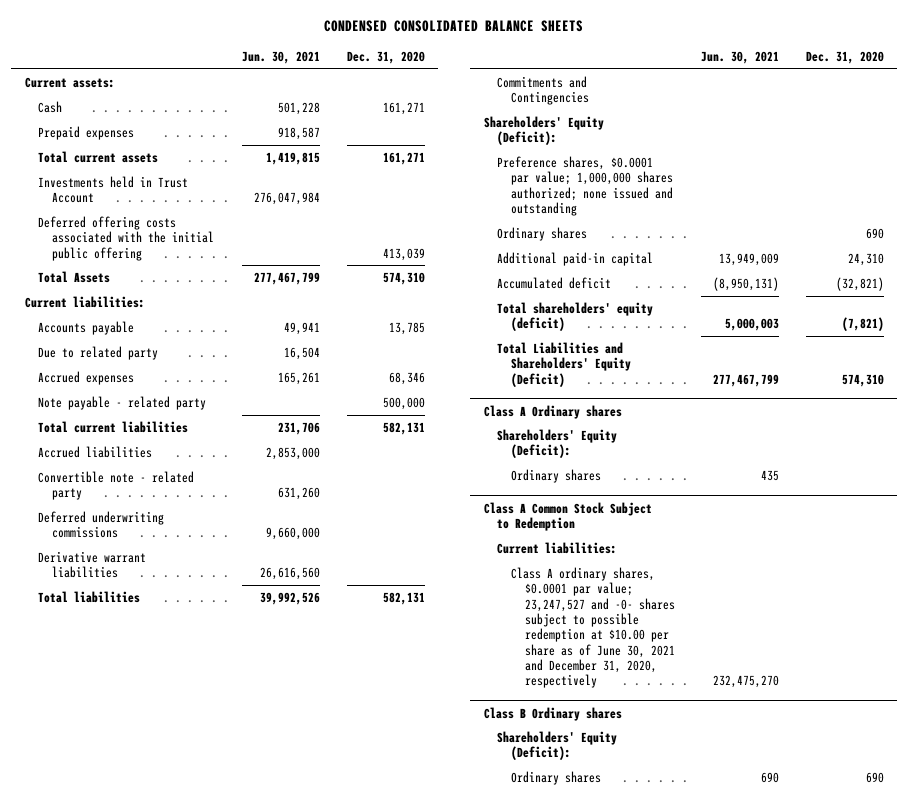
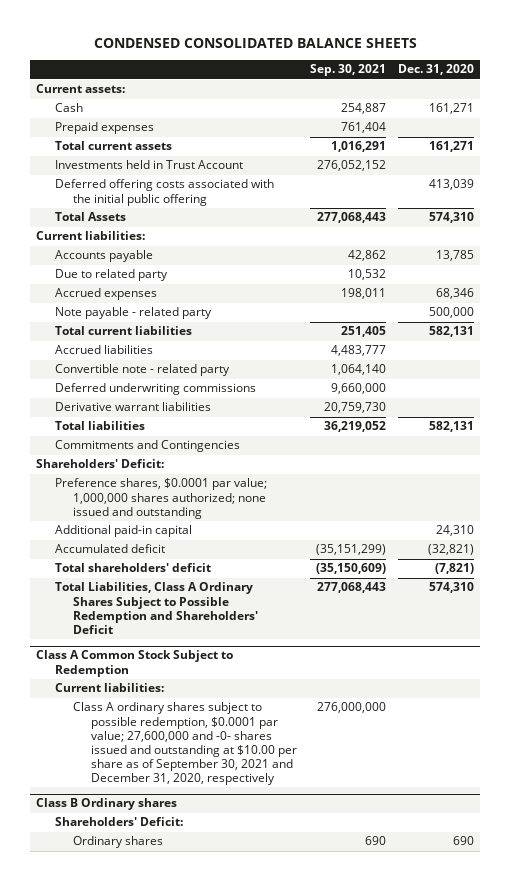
[242,50,321,64] Jun. 30, 2021 -> none
none -> [309,64,386,77] Sep. 30, 2021
[483,115,604,146] Shareholders' Equity (Deficit): -> [36,459,165,469] Shareholders' Deficit:
[497,226,588,241] Ordinary shares -> none
[483,404,622,419] Class A Ordinary shares -> none
[497,428,618,459] Shareholders' Equity (Deficit): -> none
[511,468,602,483] Ordinary shares -> none
[497,301,654,332] Total shareholders' equity (deficit) -> [54,563,211,573] Total shareholders' deficit
[497,341,632,387] Total Liabilities and Shareholders' Equity (Deficit) -> [54,582,259,634] Total Liabilities, Class A Ordinary Shares Subject to Possible Redemption and Shareholders' Deficit
[511,566,675,689] Class A ordinary shares, $0.0001 par value; 23,247,527 and -0- shares subject to possible redemption at $10.00 per share as of June 30, 2021 and December 31, 2020, respectively -> [73,702,298,785] Class A ordinary shares subject to possible redemption, $0.0001 par value; 27,600,000 and -0- shares issued and outstanding at $10.00 per share as of September 30, 2021 and December 31, 2020, respectively
[497,730,618,761] Shareholders' Equity (Deficit): -> [54,817,183,827] Shareholders' Deficit:

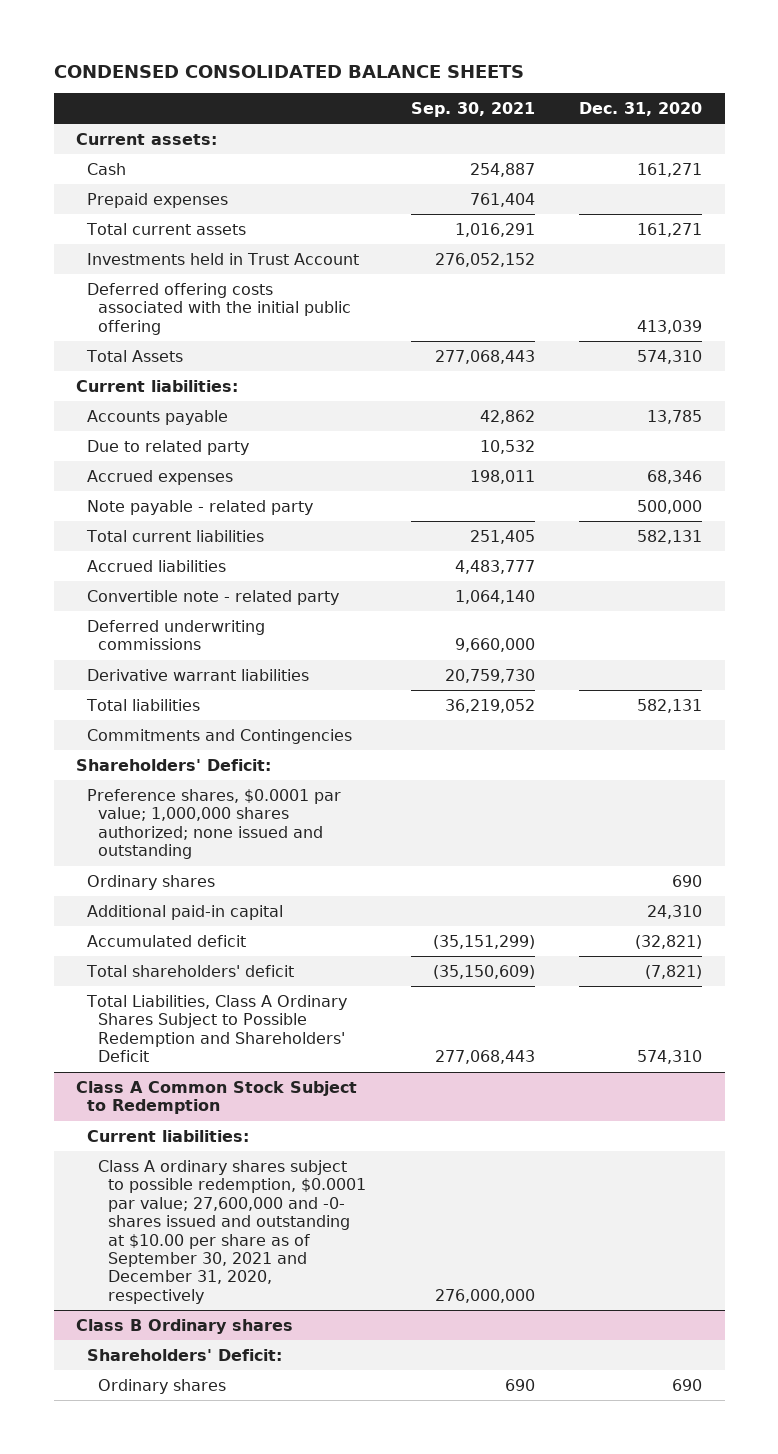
none -> [86,874,215,890] Ordinary shares

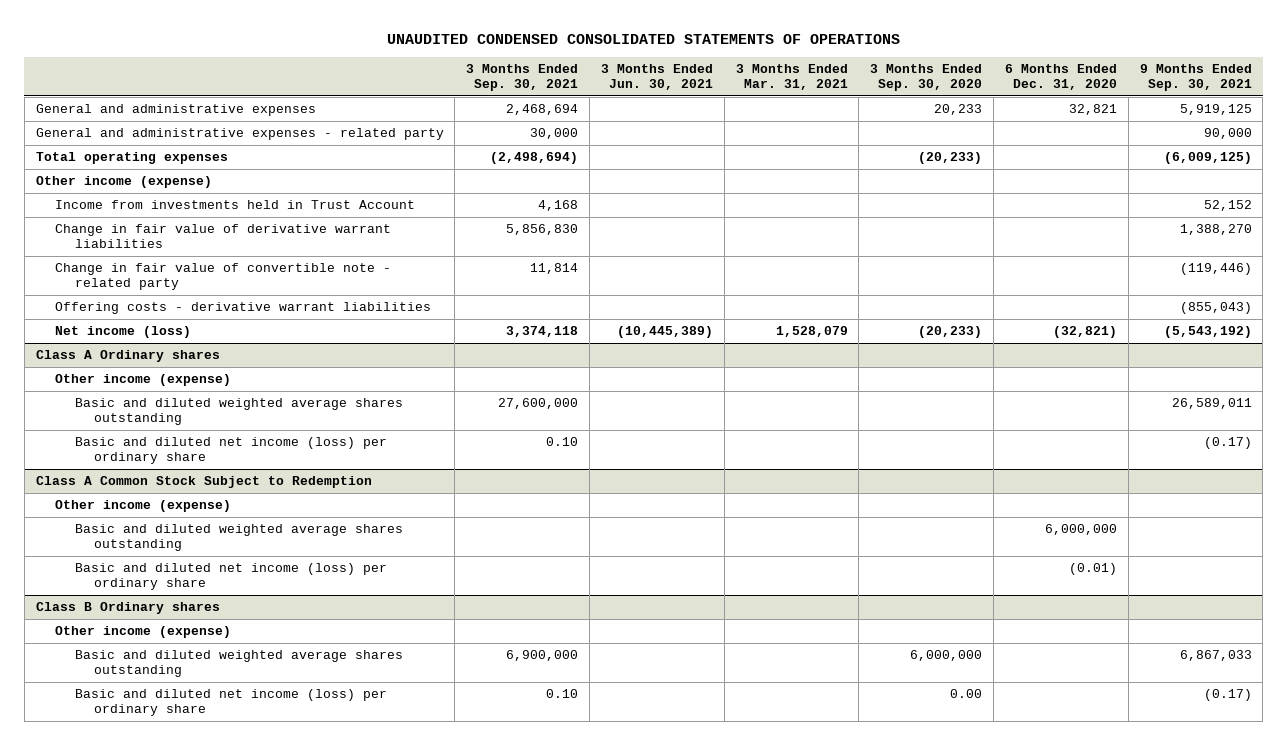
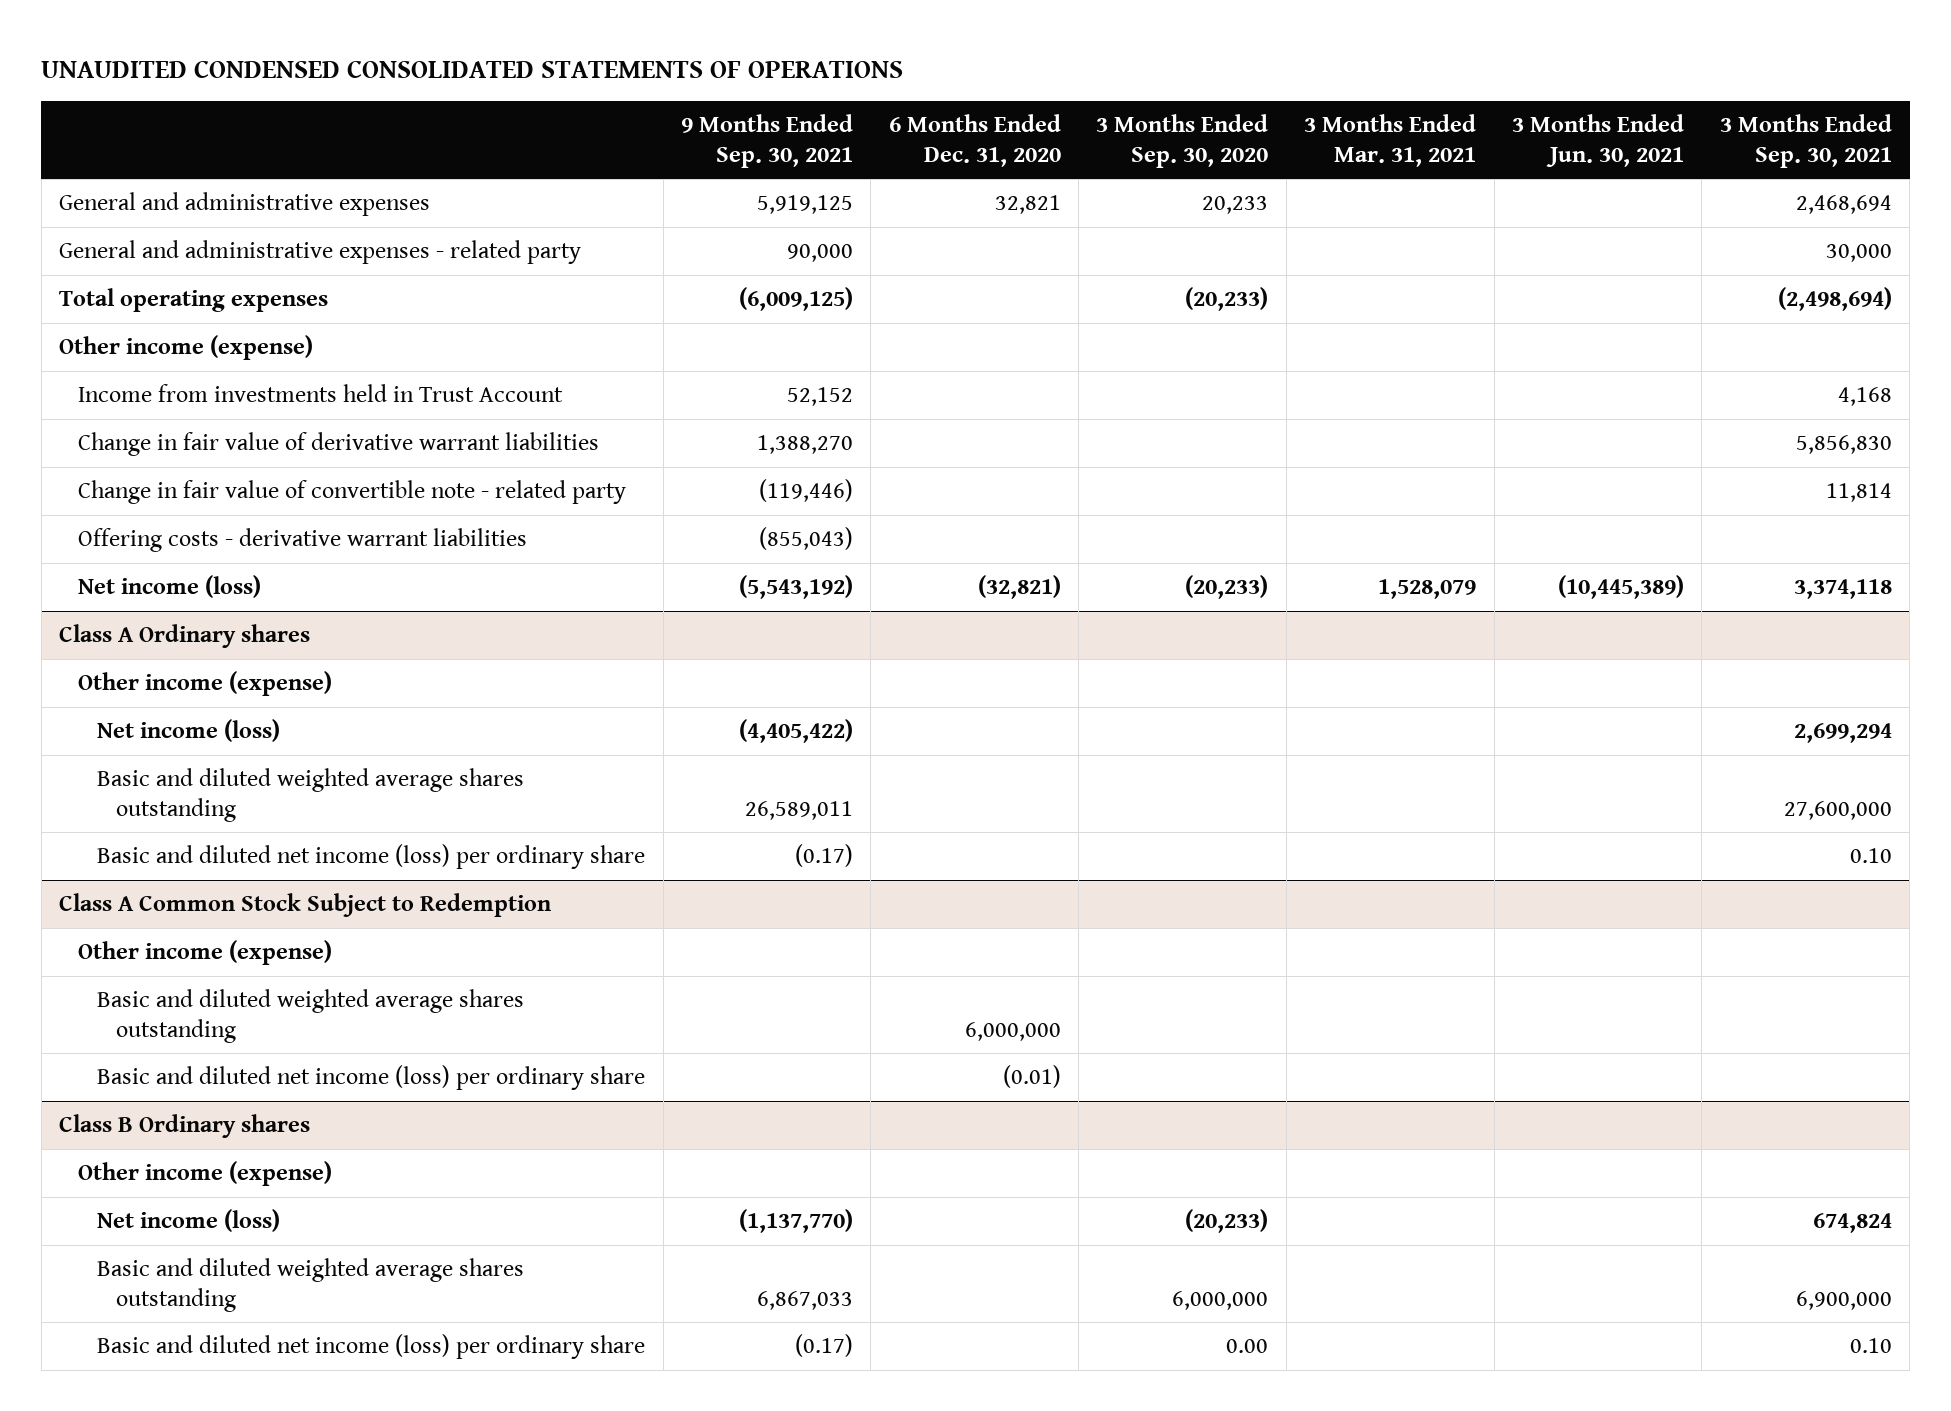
none -> [97,719,281,743] Net income (loss)
none -> [97,1209,281,1233] Net income (loss)

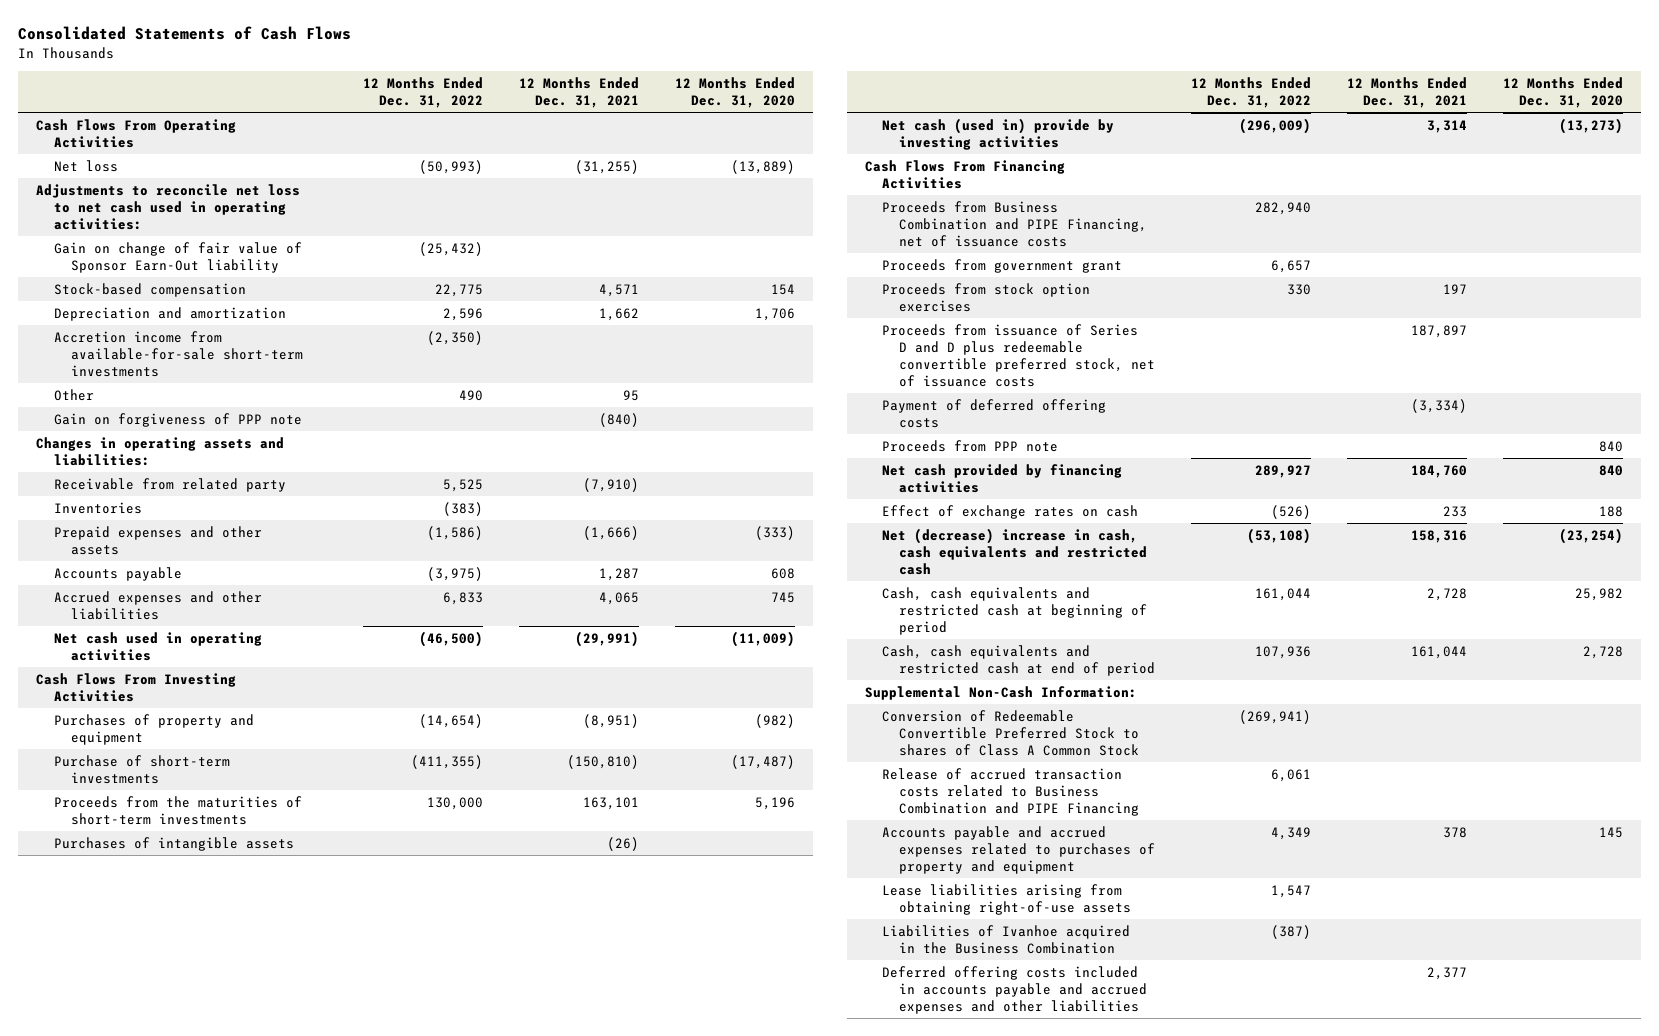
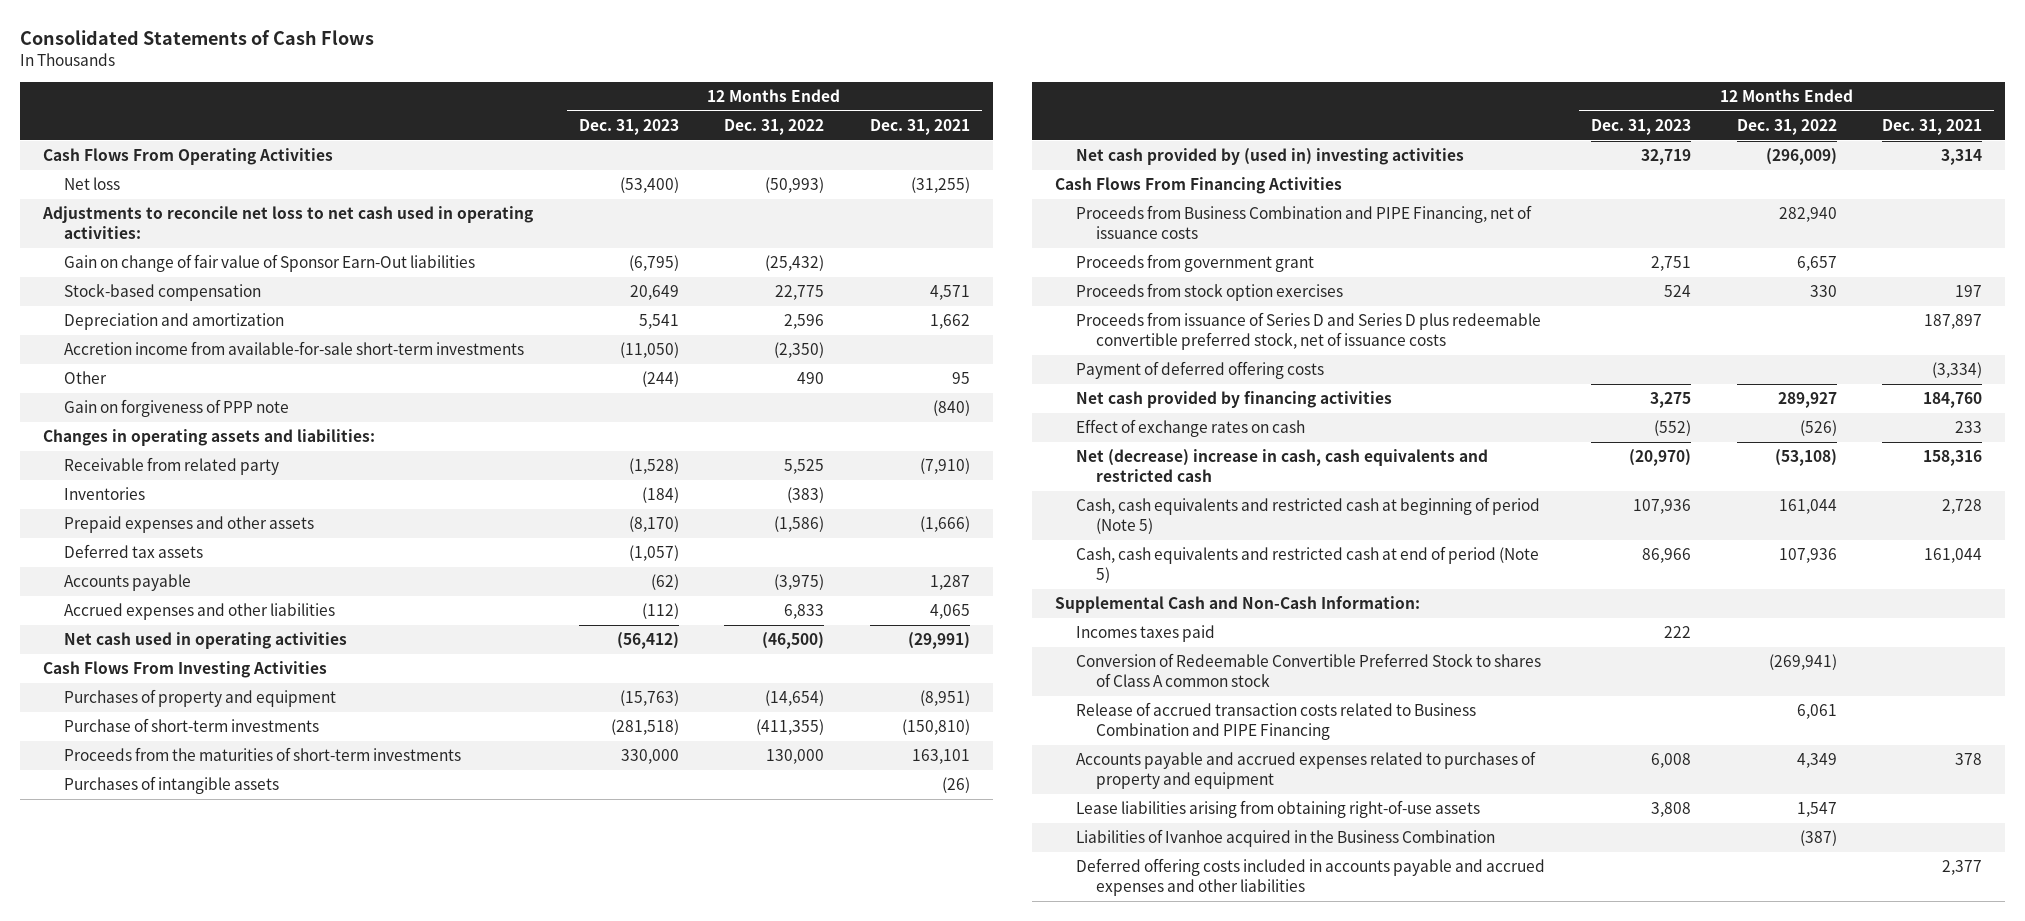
[674,76,795,108] 12 Months Ended Dec. 31, 2020 -> none
none -> [578,118,679,135] Dec. 31, 2023
[53,241,302,273] Gain on change of fair value of Sponsor Earn-Out liability -> [63,254,475,273] Gain on change of fair value of Sponsor Earn-Out liabilities
none -> [63,544,203,559] Deferred tax assets
[881,117,1114,150] Net cash (used in) provide by investing activities -> [1075,148,1464,166] Net cash provided by (used in) investing activities
[881,323,1156,387] Proceeds from issuance of Series D and D plus redeemable convertible preferred stock, net of issuance costs -> [1075,312,1541,350] Proceeds from issuance of Series D and Series D plus redeemable convertible preferred stock, net of issuance costs
[881,439,1058,452] Proceeds from PPP note -> none
[881,586,1148,635] Cash, cash equivalents and restricted cash at beginning of period -> [1075,497,1540,534] Cash, cash equivalents and restricted cash at beginning of period (Note 5)
[881,644,1156,676] Cash, cash equivalents and restricted cash at end of period -> [1075,546,1539,583] Cash, cash equivalents and restricted cash at end of period (Note 5)
[864,685,1137,700] Supplemental Non-Cash Information: -> [1055,596,1421,614] Supplemental Cash and Non-Cash Information:
none -> [1075,625,1215,643] Incomes taxes paid
[881,709,1140,756] Conversion of Redeemable Convertible Preferred Stock to shares of Class A Common Stock -> [1075,653,1541,687] Conversion of Redeemable Convertible Preferred Stock to shares of Class A common stock

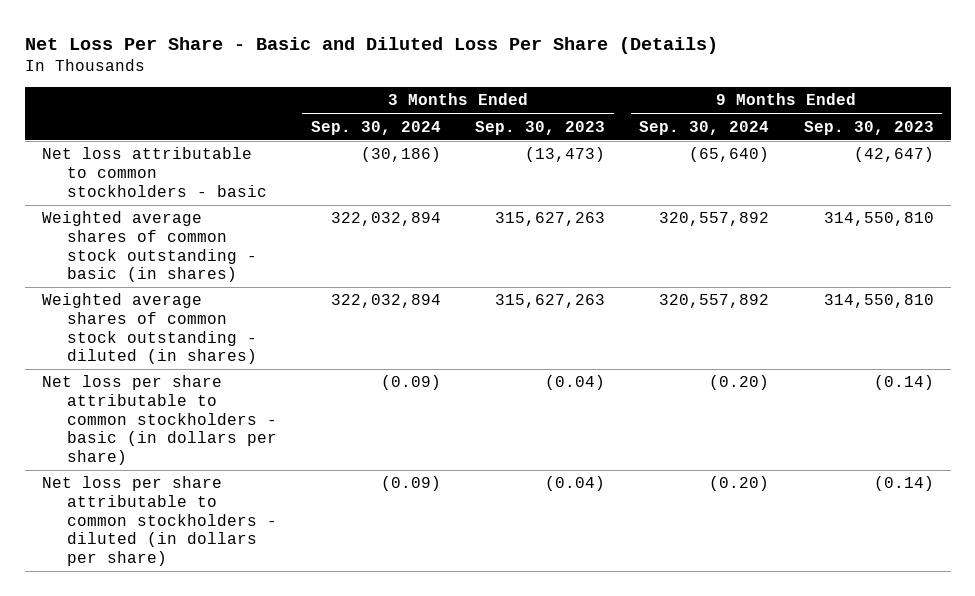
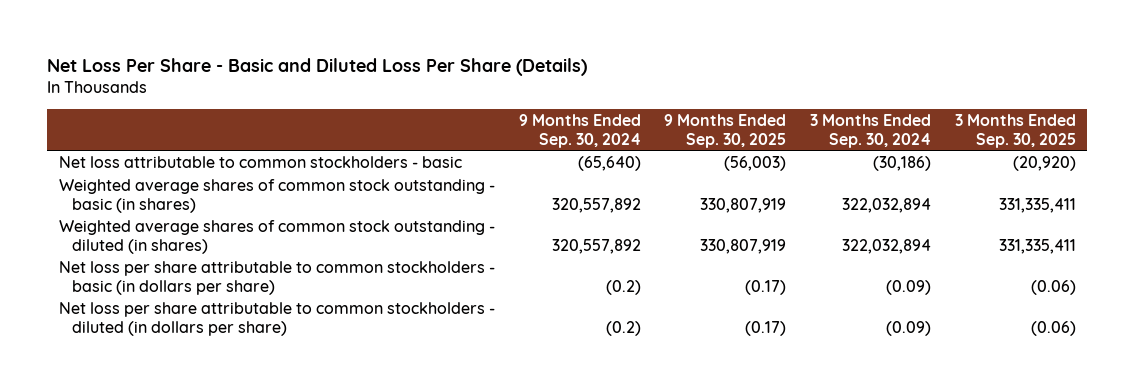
[475,120,606,135] Sep. 30, 2023 -> none
[803,120,934,135] Sep. 30, 2023 -> none
none -> [664,113,787,148] 9 Months Ended Sep. 30, 2025
none -> [954,113,1076,148] 3 Months Ended Sep. 30, 2025
[709,375,770,391] (0.20) -> [605,279,641,295] (0.2)
[709,476,770,492] (0.20) -> [605,320,641,336] (0.2)

